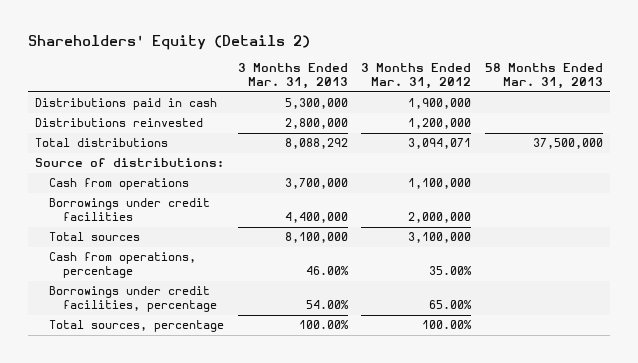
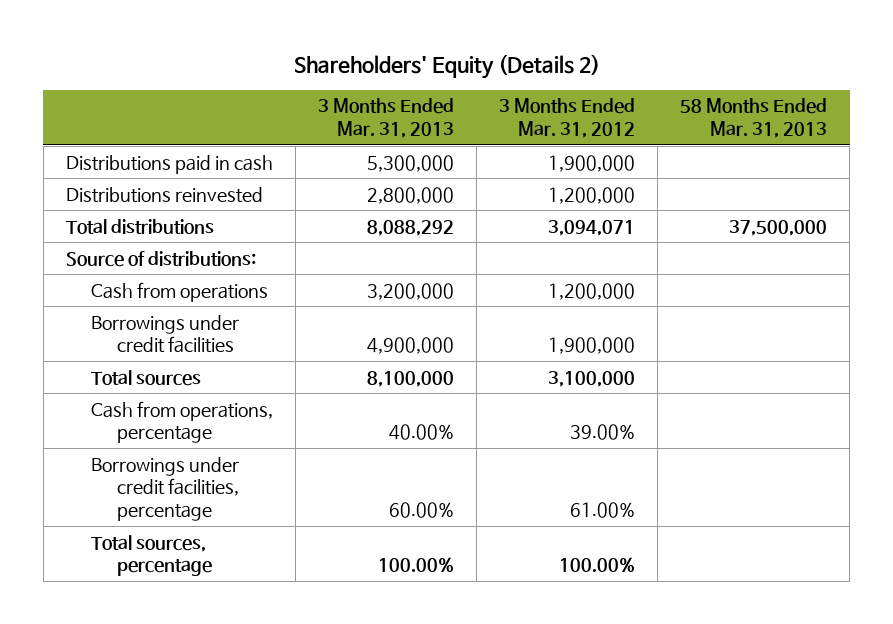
[284,178,348,190] 3,700,000 -> [367,282,455,300] 3,200,000
[408,178,472,190] 1,100,000 -> [548,282,636,300] 1,200,000
[284,212,348,224] 4,400,000 -> [367,337,455,355] 4,900,000
[408,212,472,224] 2,000,000 -> [548,337,636,355] 1,900,000
[305,266,349,276] 46.00% -> [389,424,455,441] 40.00%
[429,266,473,276] 35.00% -> [570,424,636,441] 39.00%
[305,300,349,310] 54.00% -> [389,502,455,519] 60.00%
[429,300,473,310] 65.00% -> [570,502,636,519] 61.00%

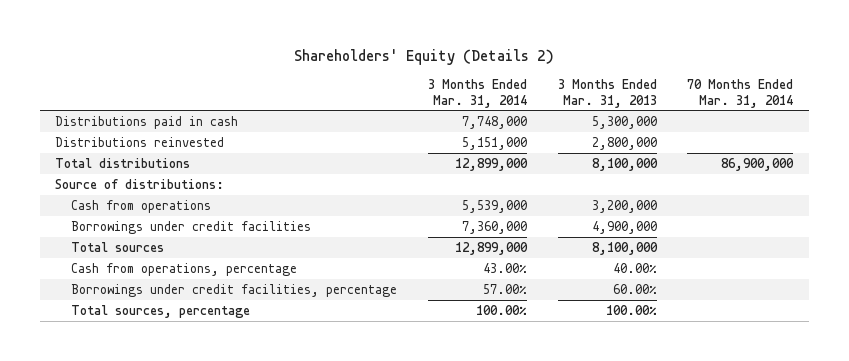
[499,98,636,139] 3 Months Ended Mar. 31, 2012 -> none
[680,98,828,139] 58 Months Ended Mar. 31, 2013 -> none
none -> [428,78,528,108] 3 Months Ended Mar. 31, 2014
none -> [687,78,794,108] 70 Months Ended Mar. 31, 2014
[367,219,455,236] 8,088,292 -> [591,158,658,172] 8,100,000

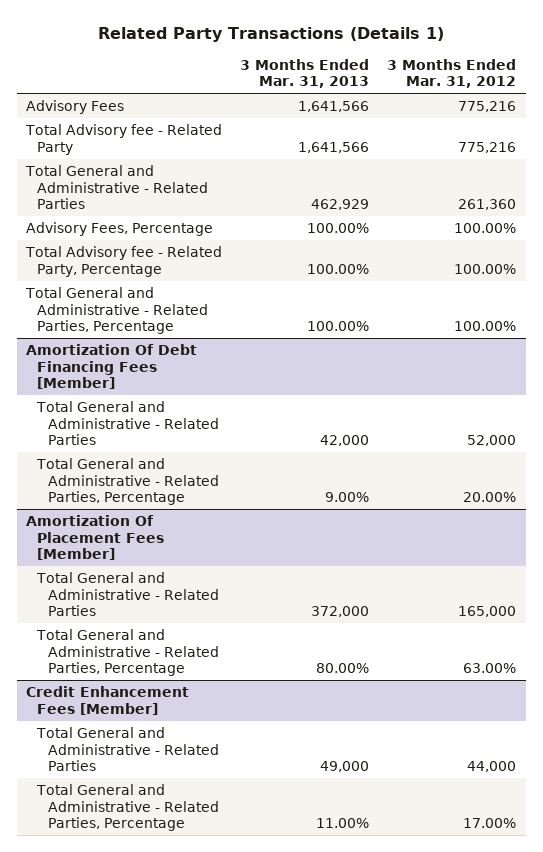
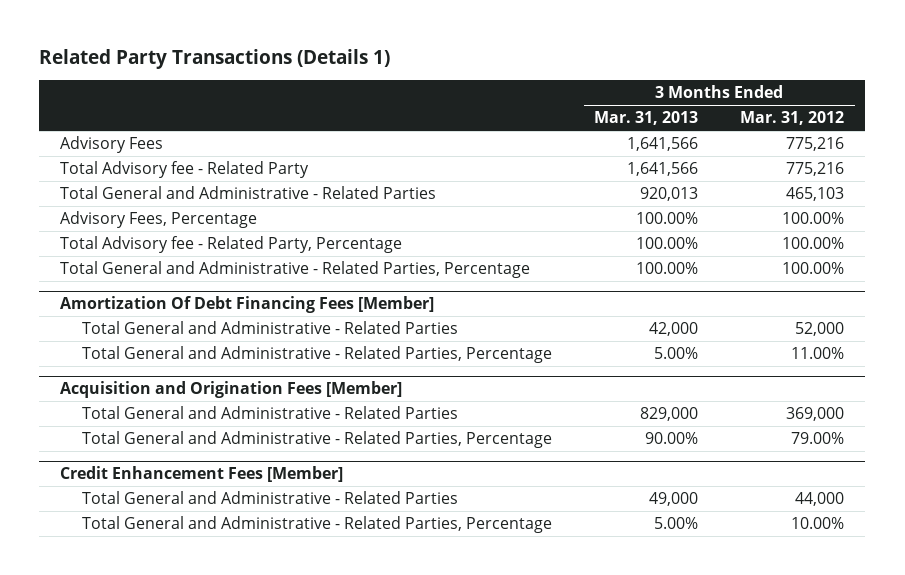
[311,199,370,211] 462,929 -> [640,187,699,202] 920,013
[458,199,517,211] 261,360 -> [786,187,845,202] 465,103
[26,515,164,561] Amortization Of Placement Fees [Member] -> none
[325,492,370,503] 9.00% -> [654,347,699,360] 5.00%
[463,492,517,503] 20.00% -> [791,347,845,360] 11.00%
none -> [60,381,403,399] Acquisition and Origination Fees [Member]
[311,606,370,618] 372,000 -> [640,407,699,422] 829,000
[458,606,517,618] 165,000 -> [786,407,845,422] 369,000
[316,663,370,674] 80.00% -> [645,432,699,445] 90.00%
[463,663,517,674] 63.00% -> [791,432,845,445] 79.00%
[316,818,370,829] 11.00% -> [654,517,699,530] 5.00%
[463,818,517,829] 17.00% -> [791,517,845,530] 10.00%

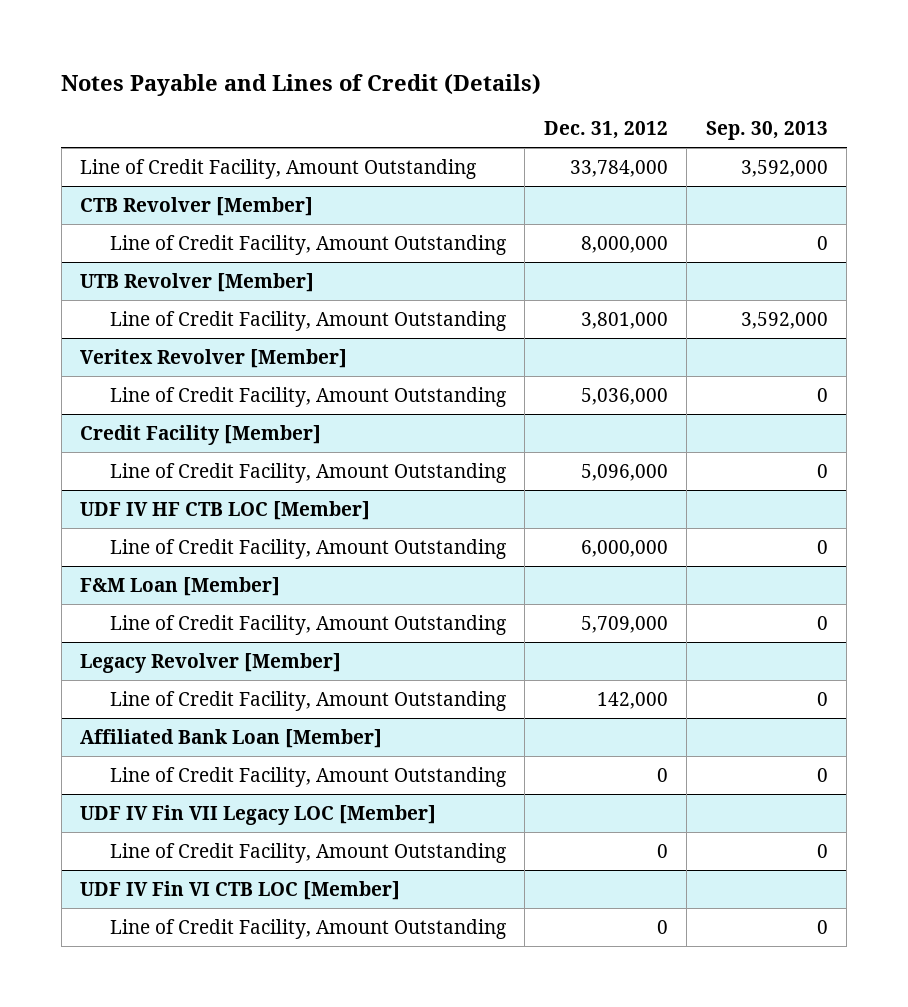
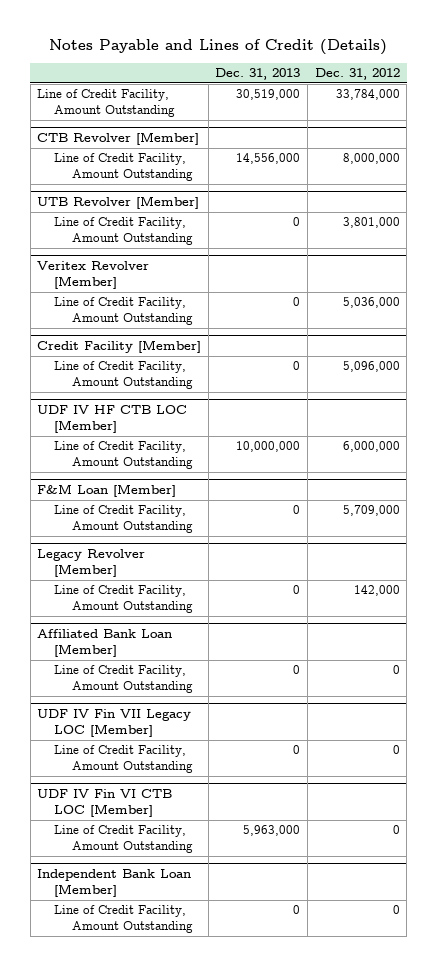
[705,121,828,141] Sep. 30, 2013 -> none
none -> [215,68,301,81] Dec. 31, 2013
none -> [37,869,192,897] Independent Bank Loan [Member]
none -> [54,905,193,934] Line of Credit Facility, Amount Outstanding

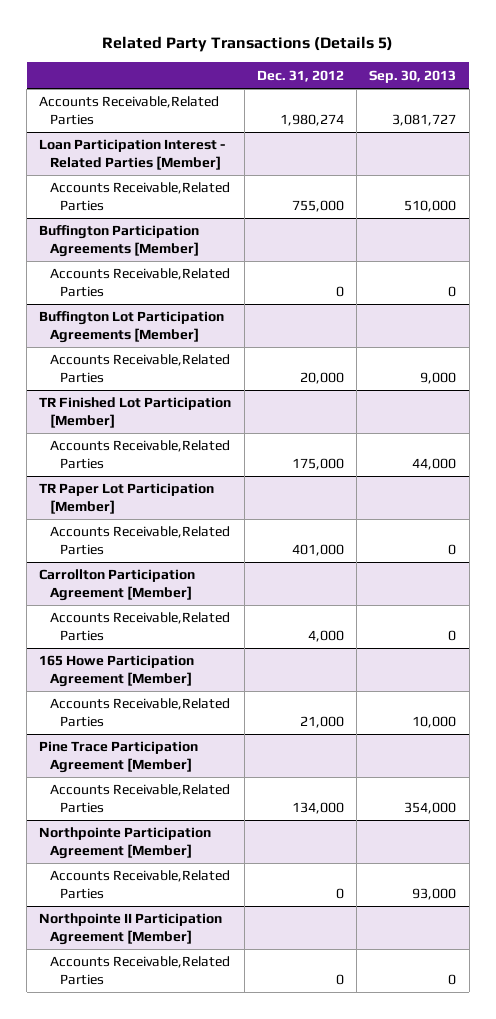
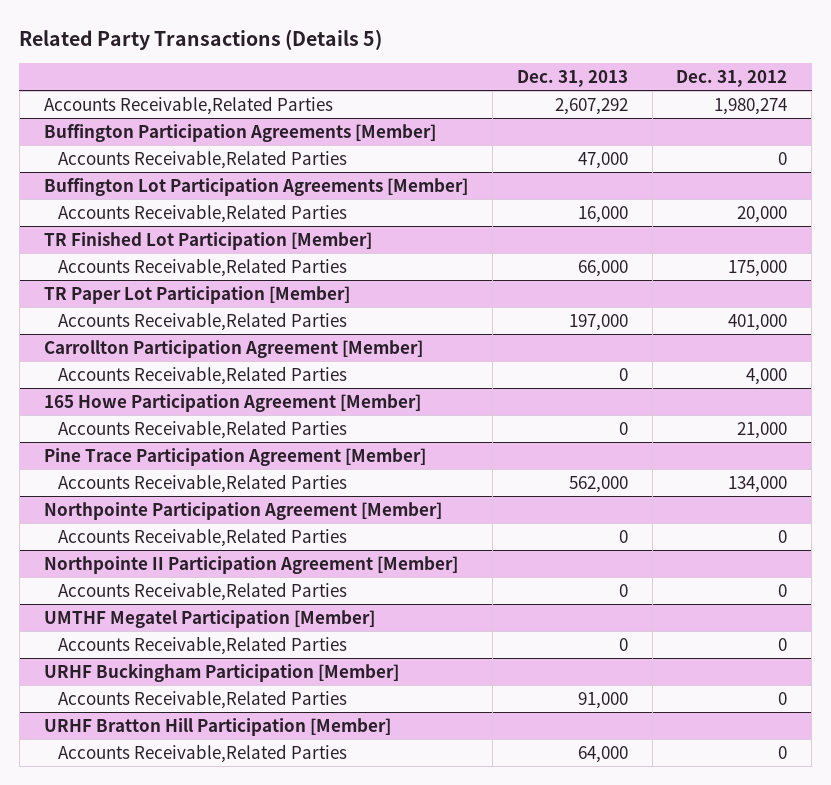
[369,69,457,83] Sep. 30, 2013 -> none
none -> [516,69,628,87] Dec. 31, 2013
[39,139,226,171] Loan Participation Interest - Related Parties [Member] -> none
[49,182,230,212] Accounts Receivable,Related Parties -> none
none -> [43,609,375,628] UMTHF Megatel Participation [Member]
none -> [58,635,348,655] Accounts Receivable,Related Parties
none -> [43,662,399,682] URHF Buckingham Participation [Member]
none -> [58,689,348,709] Accounts Receivable,Related Parties
none -> [43,717,391,736] URHF Bratton Hill Participation [Member]
none -> [58,743,348,763] Accounts Receivable,Related Parties

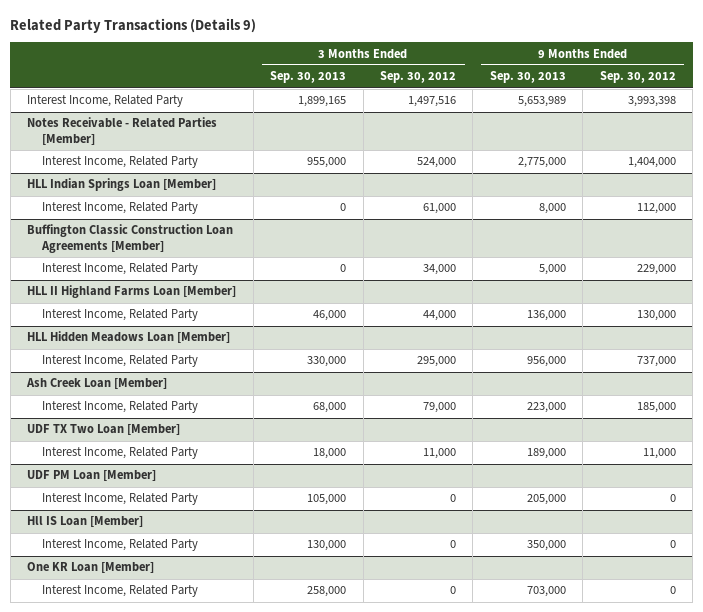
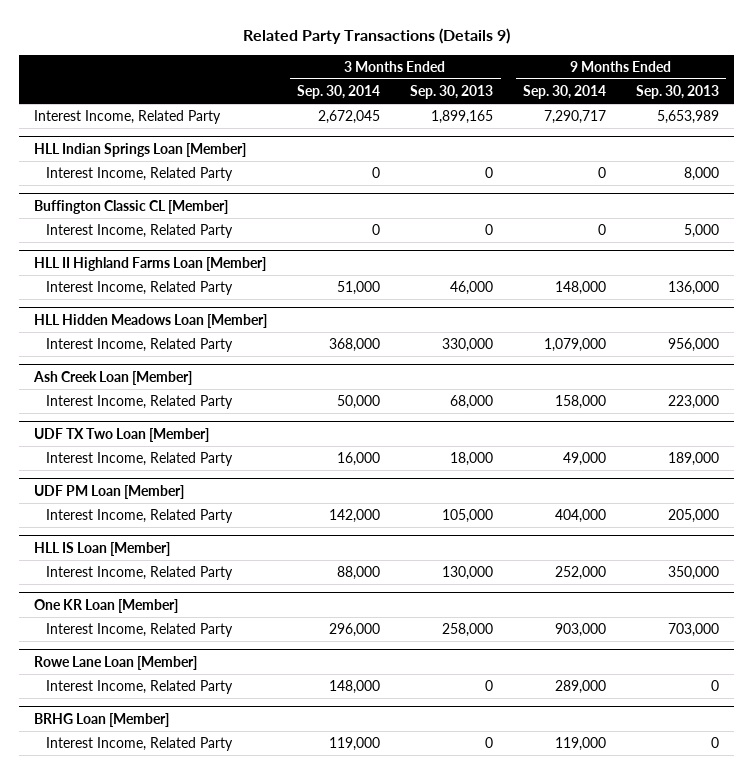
[380,71,457,84] Sep. 30, 2012 -> none
[599,71,676,84] Sep. 30, 2012 -> none
none -> [297,84,381,99] Sep. 30, 2014
none -> [522,84,606,99] Sep. 30, 2014
[27,117,218,145] Notes Receivable - Related Parties [Member] -> none
[41,156,198,169] Interest Income, Related Party -> none
[27,224,234,253] Buffington Classic Construction Loan Agreements [Member] -> none
none -> [34,199,229,214] Buffington Classic CL [Member]
[27,516,144,528] Hll IS Loan [Member] -> [34,541,171,556] HLL IS Loan [Member]
none -> [34,655,198,670] Rowe Lane Loan [Member]
none -> [45,680,233,695] Interest Income, Related Party
none -> [34,712,170,727] BRHG Loan [Member]
none -> [45,737,233,752] Interest Income, Related Party

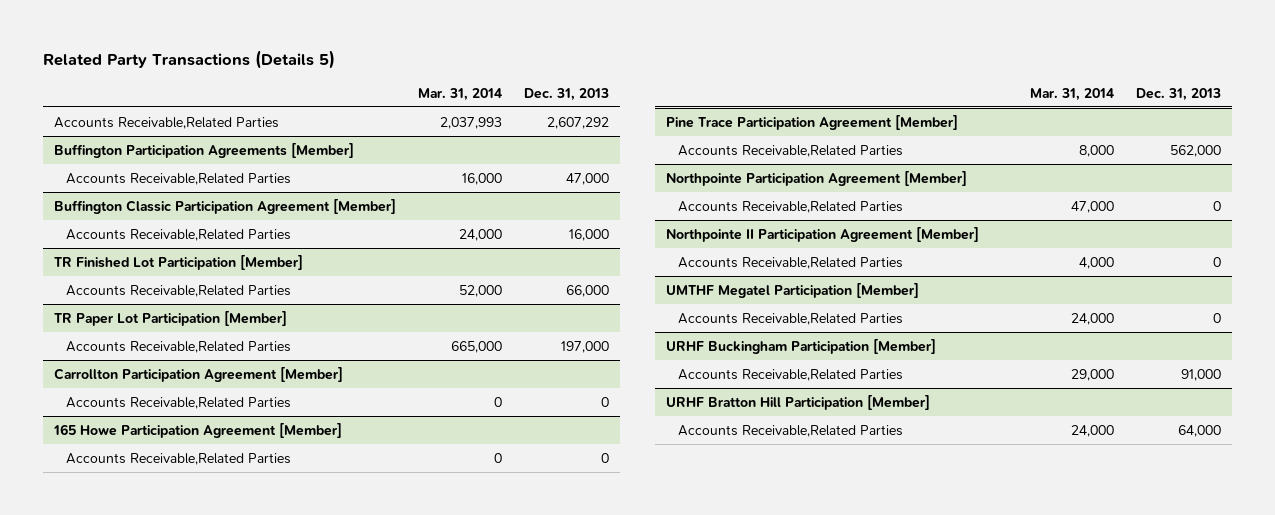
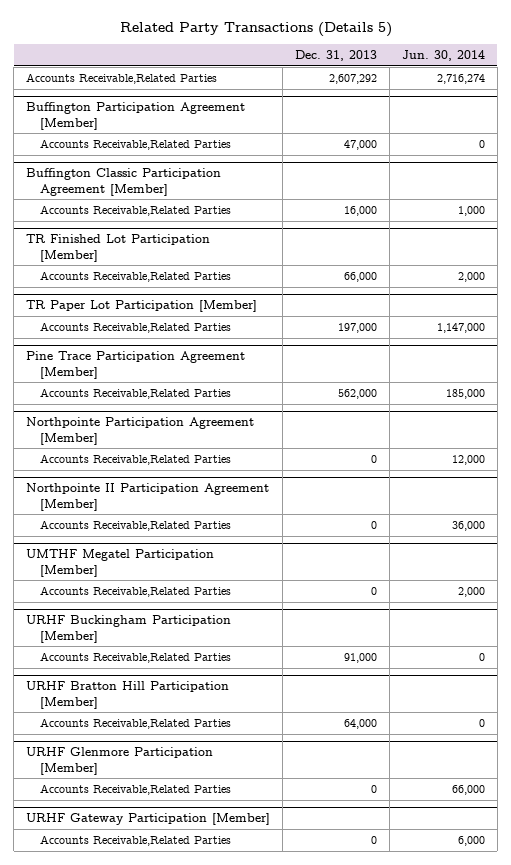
[417,88,502,102] Mar. 31, 2014 -> none
none -> [401,49,485,61] Jun. 30, 2014
[54,142,355,158] Buffington Participation Agreements [Member] -> [26,102,246,130] Buffington Participation Agreement [Member]
[54,366,344,382] Carrollton Participation Agreement [Member] -> none
[66,396,292,409] Accounts Receivable,Related Parties -> none
[53,422,343,438] 165 Howe Participation Agreement [Member] -> none
[66,452,292,465] Accounts Receivable,Related Parties -> none
none -> [26,747,214,775] URHF Glenmore Participation [Member]
none -> [39,783,231,795] Accounts Receivable,Related Parties
none -> [26,813,271,826] URHF Gateway Participation [Member]
none -> [39,834,231,846] Accounts Receivable,Related Parties

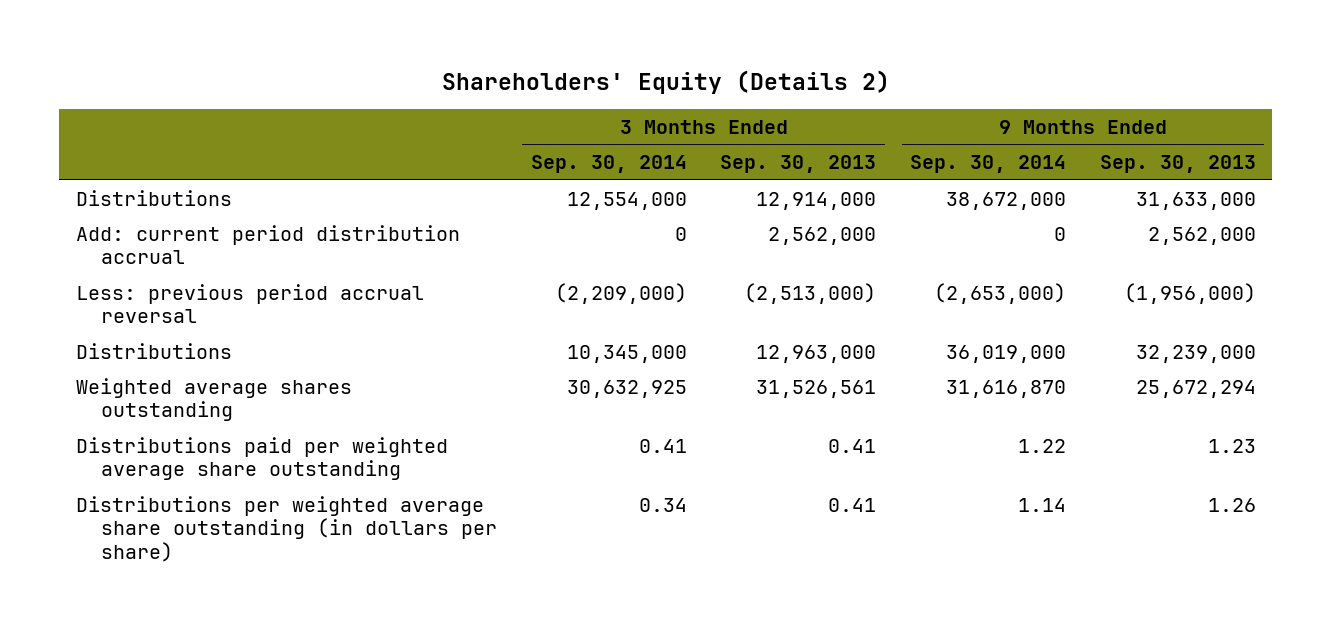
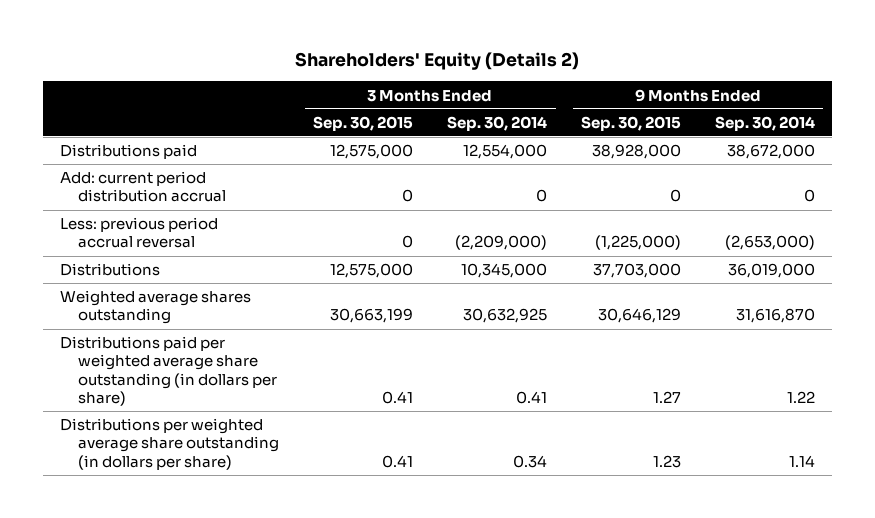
[720,155,877,174] Sep. 30, 2013 -> none
[1099,155,1256,174] Sep. 30, 2013 -> none
none -> [313,115,414,131] Sep. 30, 2015
none -> [581,115,682,131] Sep. 30, 2015
[76,189,233,206] Distributions -> [59,144,197,160] Distributions paid
[76,436,449,481] Distributions paid per weighted average share outstanding -> [59,336,278,406] Distributions paid per weighted average share outstanding (in dollars per share)

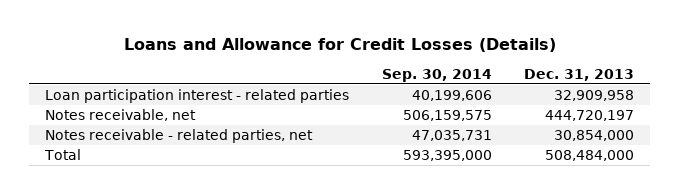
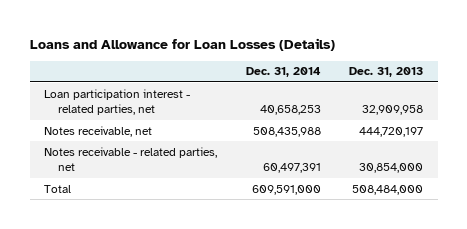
[123,38,556,53] Loans and Allowance for Credit Losses (Details) -> [29,37,335,51] Loans and Allowance for Loan Losses (Details)
[381,68,492,82] Sep. 30, 2014 -> none
none -> [245,67,321,78] Dec. 31, 2014
[45,88,350,103] Loan participation interest - related parties -> [44,88,191,116] Loan participation interest - related parties, net

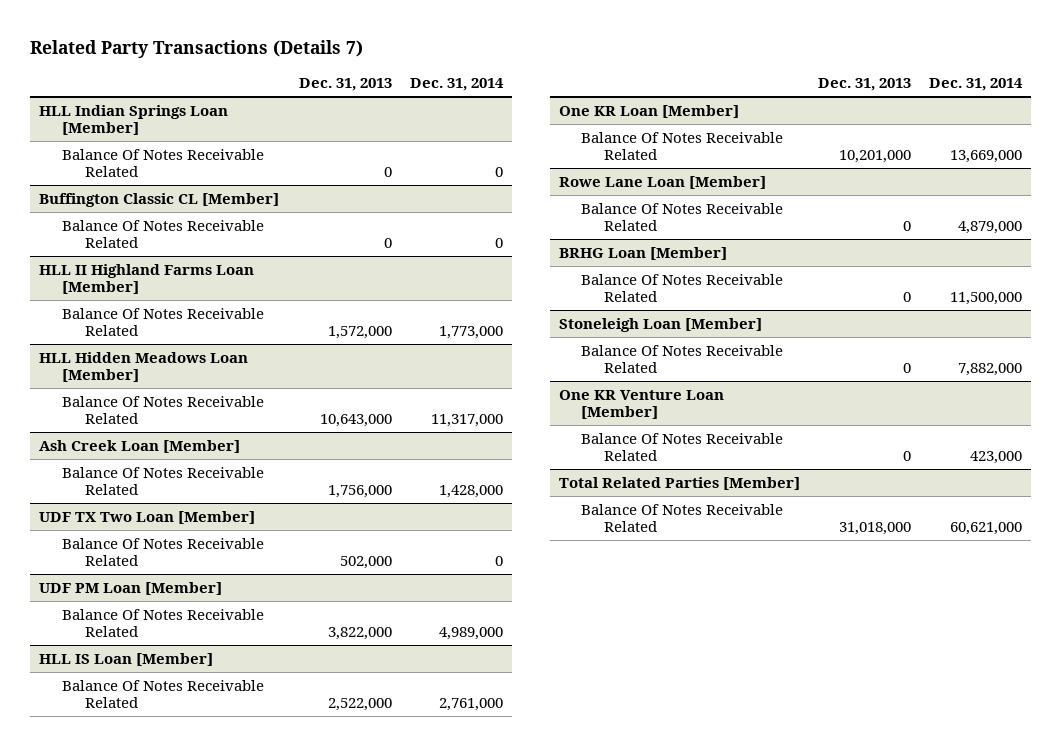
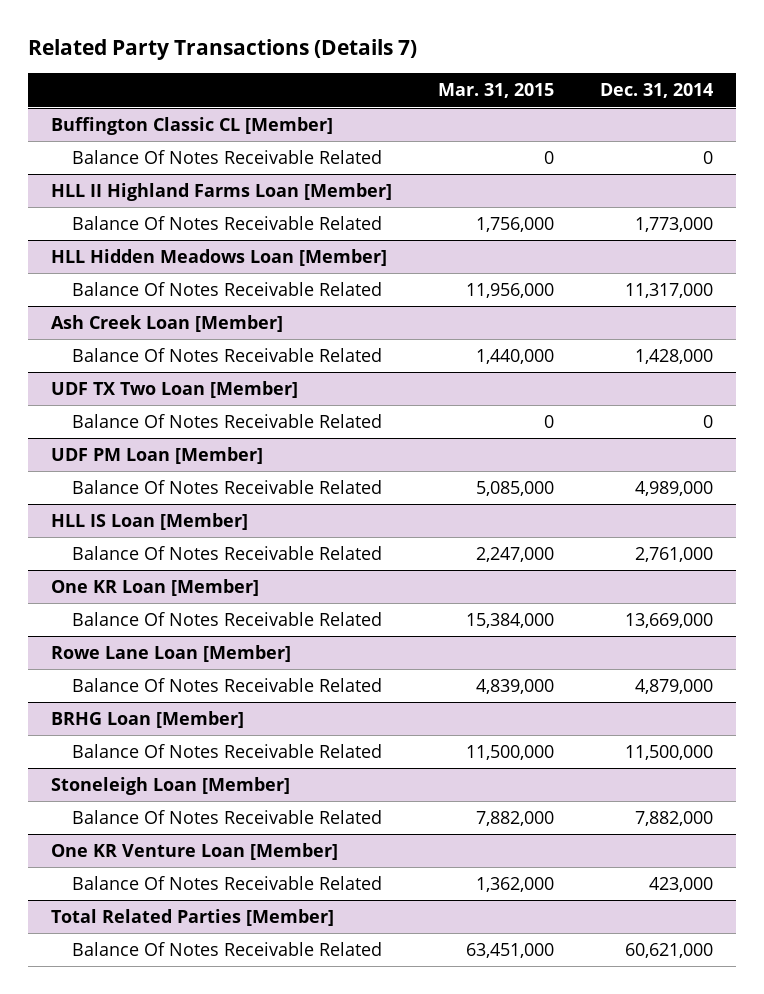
[298,78,392,92] Dec. 31, 2013 -> none
none -> [437,83,554,99] Mar. 31, 2015
[39,104,229,136] HLL Indian Springs Loan [Member] -> none
[61,148,264,178] Balance Of Notes Receivable Related -> none

